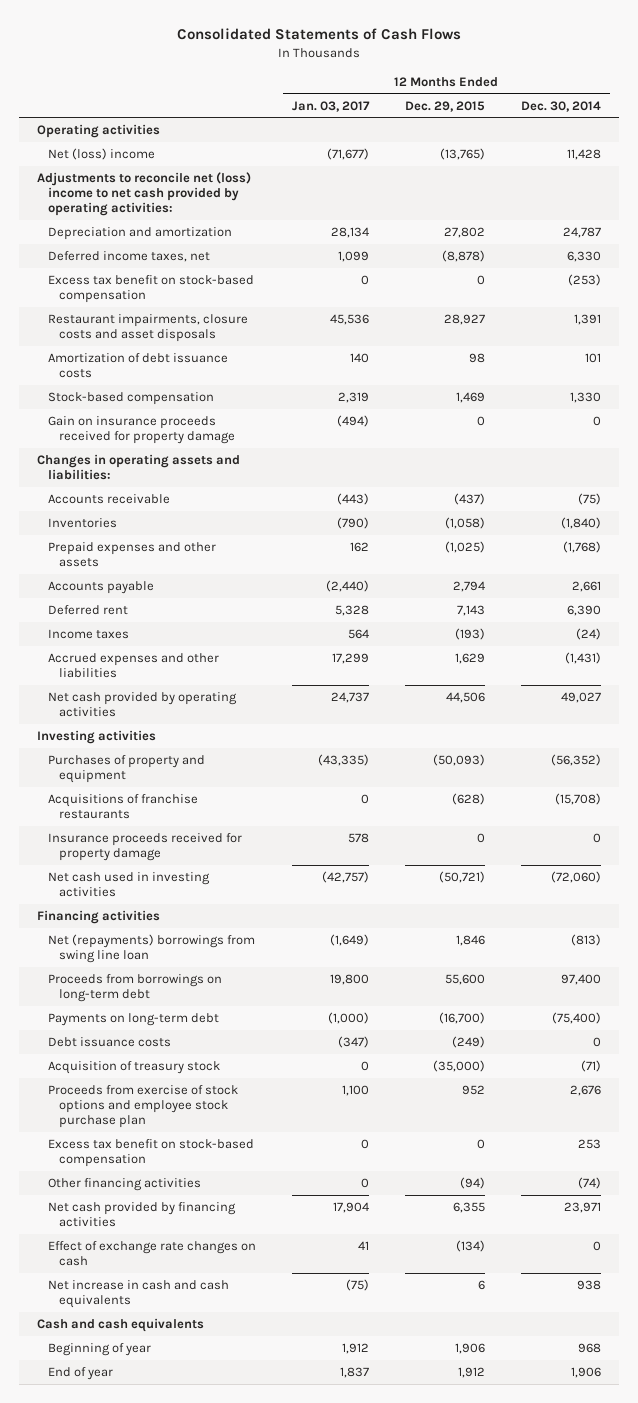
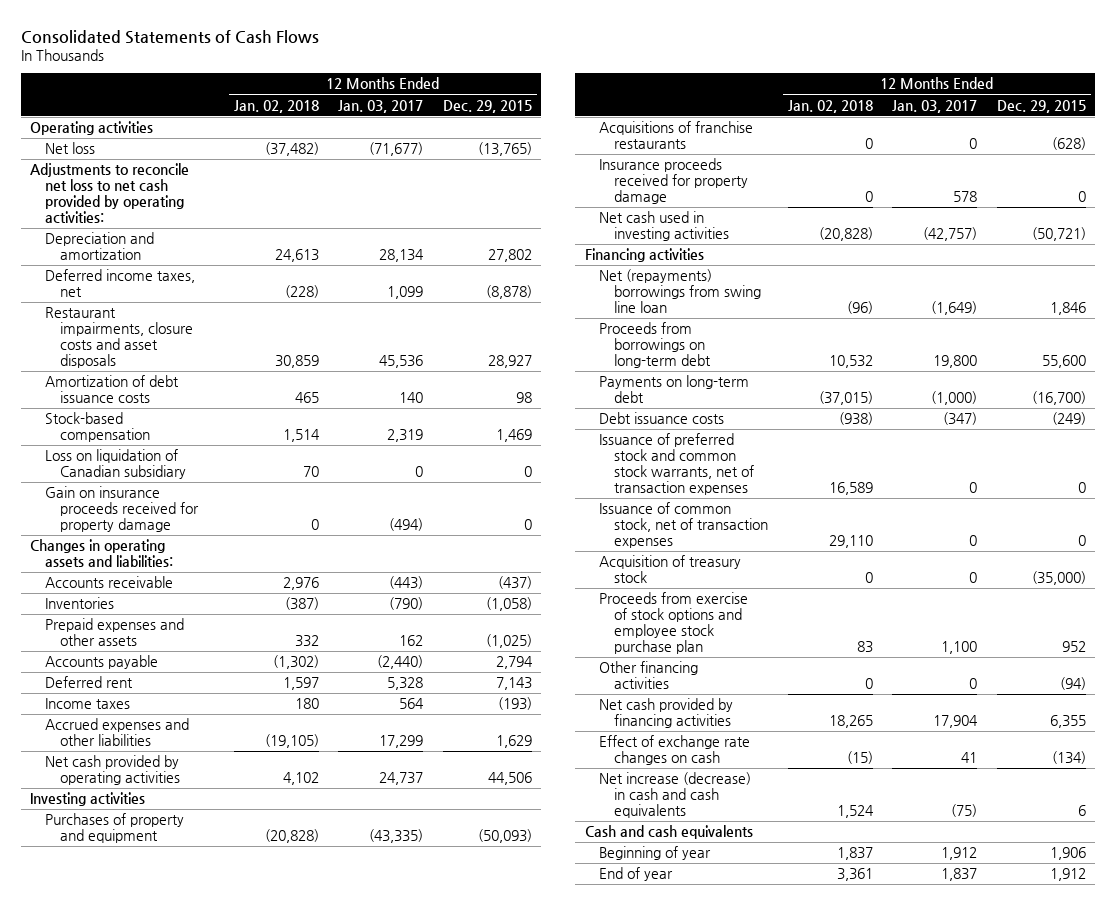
[520,100,601,112] Dec. 30, 2014 -> none
none -> [233,99,319,113] Jan. 02, 2018
[47,147,155,160] Net (loss) income -> [45,142,96,155] Net loss
[37,171,252,217] Adjustments to reconcile net (loss) income to net cash provided by operating activities: -> [30,163,190,224] Adjustments to reconcile net loss to net cash provided by operating activities:
[47,274,254,304] Excess tax benefit on stock-based compensation -> none
none -> [45,449,187,480] Loss on liquidation of Canadian subsidiary
none -> [599,433,755,496] Issuance of preferred stock and common stock warrants, net of transaction expenses
none -> [599,502,769,549] Issuance of common stock, net of transaction expenses
[47,1138,254,1168] Excess tax benefit on stock-based compensation -> none
[47,1279,229,1309] Net increase in cash and cash equivalents -> [599,772,752,819] Net increase (decrease) in cash and cash equivalents

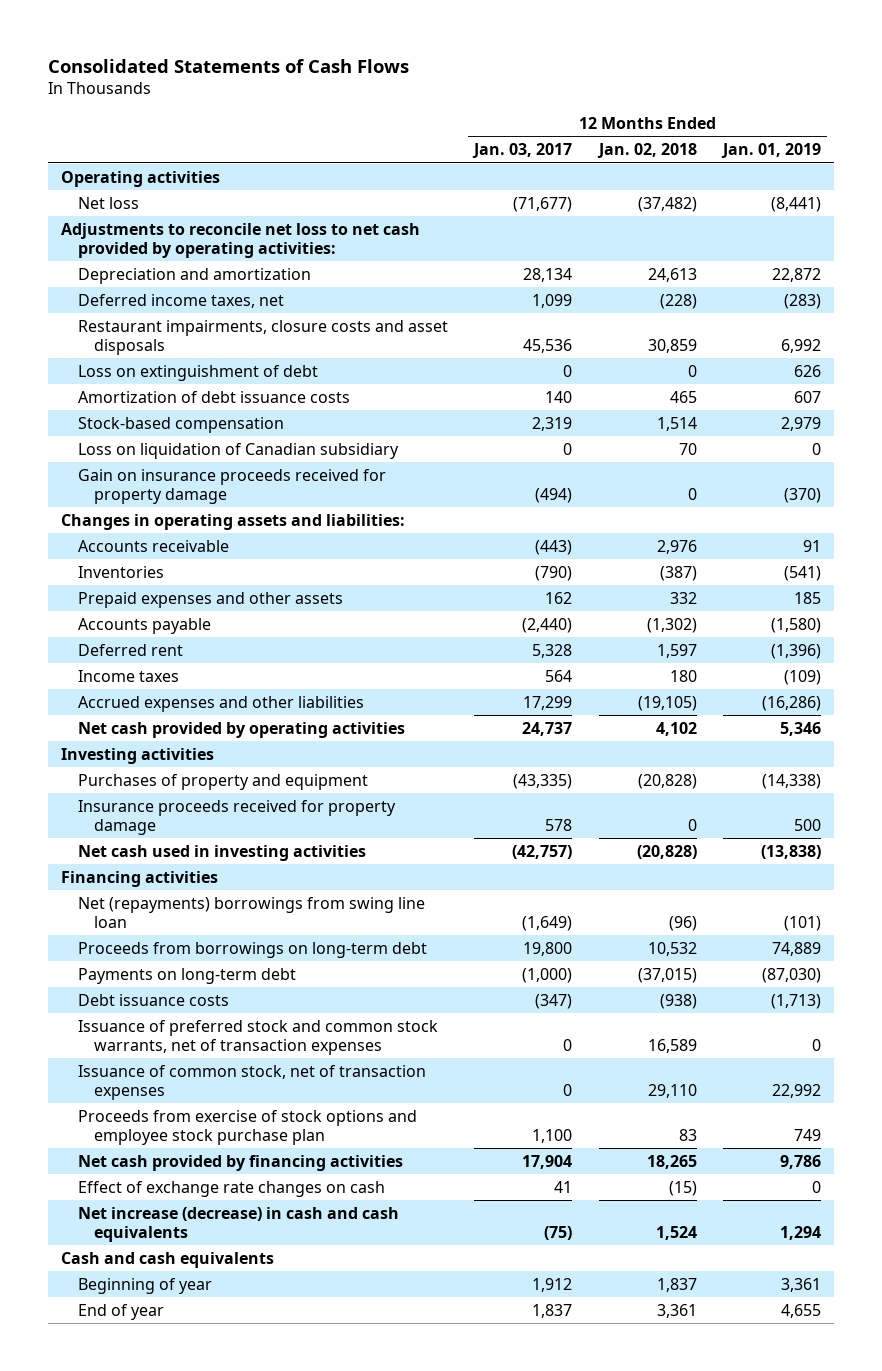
[442,99,532,113] Dec. 29, 2015 -> none
none -> [720,143,821,159] Jan. 01, 2019
none -> [77,364,318,381] Loss on extinguishment of debt
[599,121,754,150] Acquisitions of franchise restaurants -> none
[599,555,742,584] Acquisition of treasury stock -> none
[599,661,699,690] Other financing activities -> none

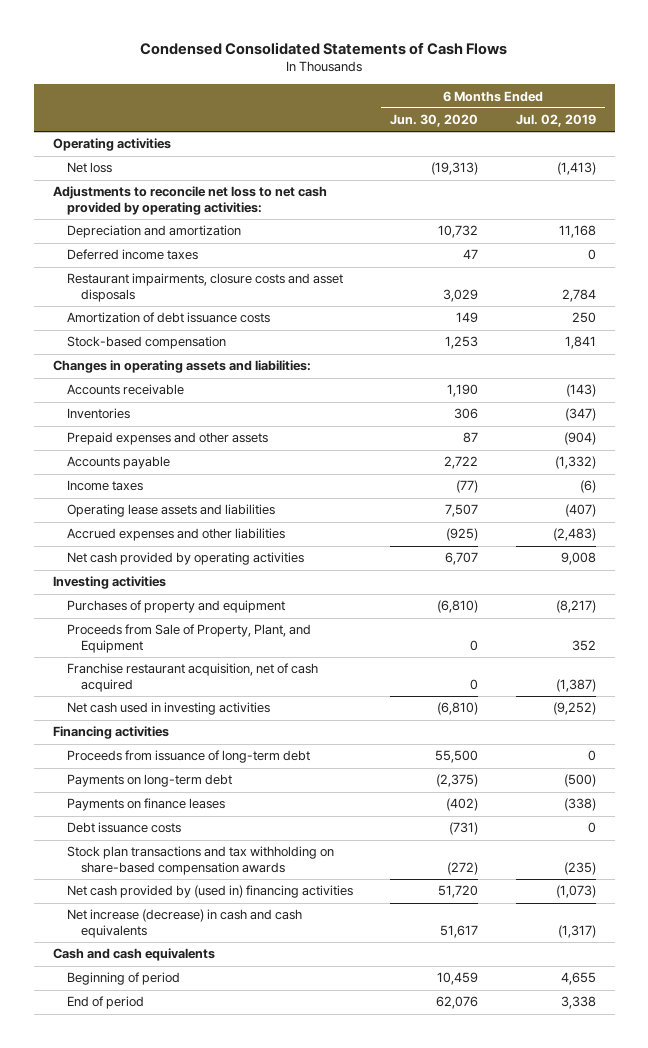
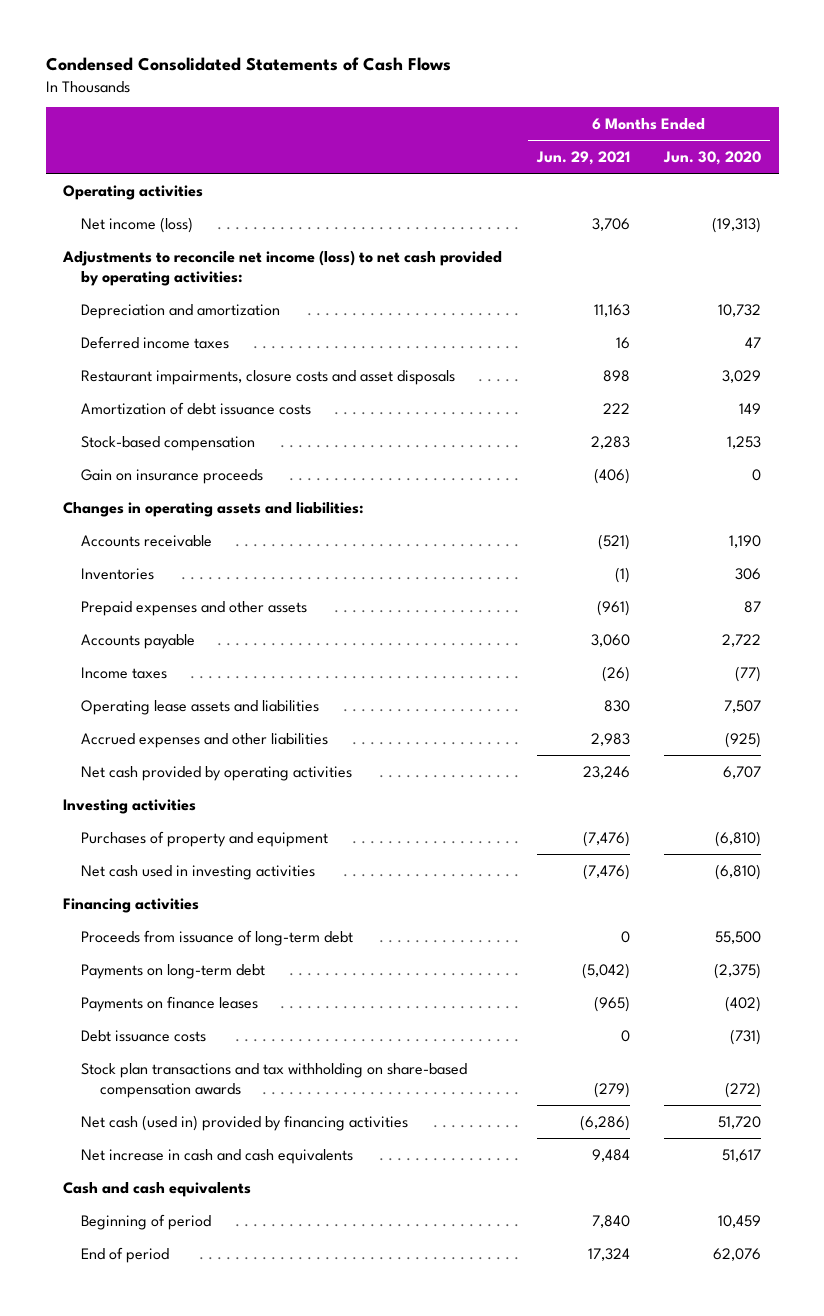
[515,114,596,128] Jul. 02, 2019 -> none
none -> [535,151,630,166] Jun. 29, 2021
[67,162,113,174] Net loss -> [81,216,194,233] Net income (loss)
[52,186,327,215] Adjustments to reconcile net loss to net cash provided by operating activities: -> [61,249,502,287] Adjustments to reconcile net income (loss) to net cash provided by operating activities:
none -> [81,468,264,484] Gain on insurance proceeds
[67,624,312,653] Proceeds from Sale of Property, Plant, and Equipment -> none
[67,663,319,692] Franchise restaurant acquisition, net of cash acquired -> none
[67,885,354,899] Net cash provided by (used in) financing activities -> [81,1114,409,1131] Net cash (used in) provided by financing activities
[67,909,303,938] Net increase (decrease) in cash and cash equivalents -> [81,1148,354,1164] Net increase in cash and cash equivalents

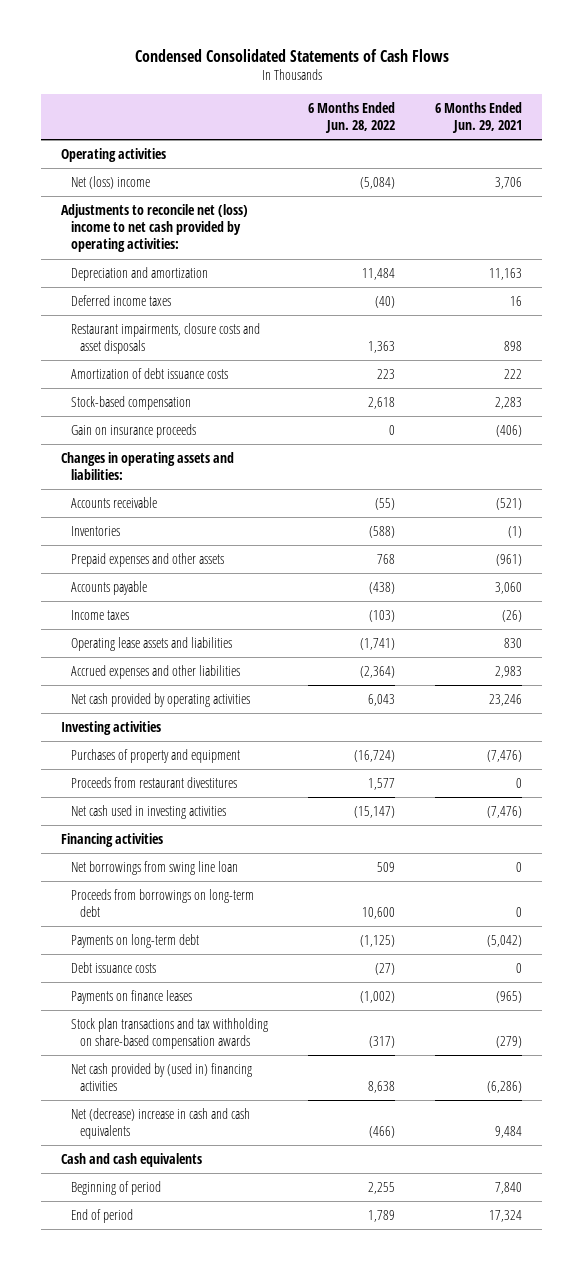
[663,151,762,166] Jun. 30, 2020 -> none
none -> [307,101,395,134] 6 Months Ended Jun. 28, 2022
[81,216,194,233] Net income (loss) -> [70,175,150,189] Net (loss) income
[61,249,502,287] Adjustments to reconcile net income (loss) to net cash provided by operating activities: -> [60,203,248,253] Adjustments to reconcile net (loss) income to net cash provided by operating activities:
none -> [70,776,237,788] Proceeds from restaurant divestitures
none -> [70,860,238,875] Net borrowings from swing line loan
[81,929,354,946] Proceeds from issuance of long-term debt -> [70,888,254,918] Proceeds from borrowings on long-term debt
[81,995,259,1012] Payments on finance leases -> [70,989,192,1004] Payments on finance leases
[81,1114,409,1131] Net cash (used in) provided by financing activities -> [70,1062,252,1092] Net cash provided by (used in) financing activities
[81,1148,354,1164] Net increase in cash and cash equivalents -> [70,1107,250,1140] Net (decrease) increase in cash and cash equivalents

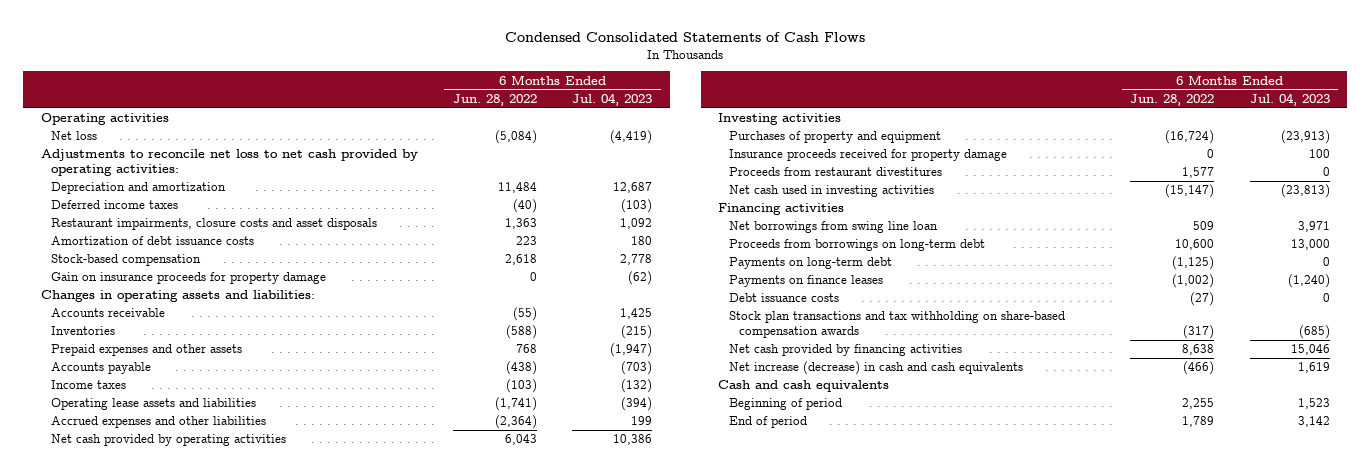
[435,101,523,134] 6 Months Ended Jun. 29, 2021 -> none
none -> [572,92,653,106] Jul. 04, 2023
[70,175,150,189] Net (loss) income -> [51,131,98,141] Net loss
[60,203,248,253] Adjustments to reconcile net (loss) income to net cash provided by operating activities: -> [40,149,418,177] Adjustments to reconcile net loss to net cash provided by operating activities:
[70,423,196,438] Gain on insurance proceeds -> [51,272,327,285] Gain on insurance proceeds for property damage
none -> [728,149,1007,162] Insurance proceeds received for property damage
[70,961,156,973] Debt issuance costs -> [728,293,839,303] Debt issuance costs
[70,1062,252,1092] Net cash provided by (used in) financing activities -> [728,344,962,357] Net cash provided by financing activities
[70,1107,250,1140] Net (decrease) increase in cash and cash equivalents -> [728,361,1023,376] Net increase (decrease) in cash and cash equivalents

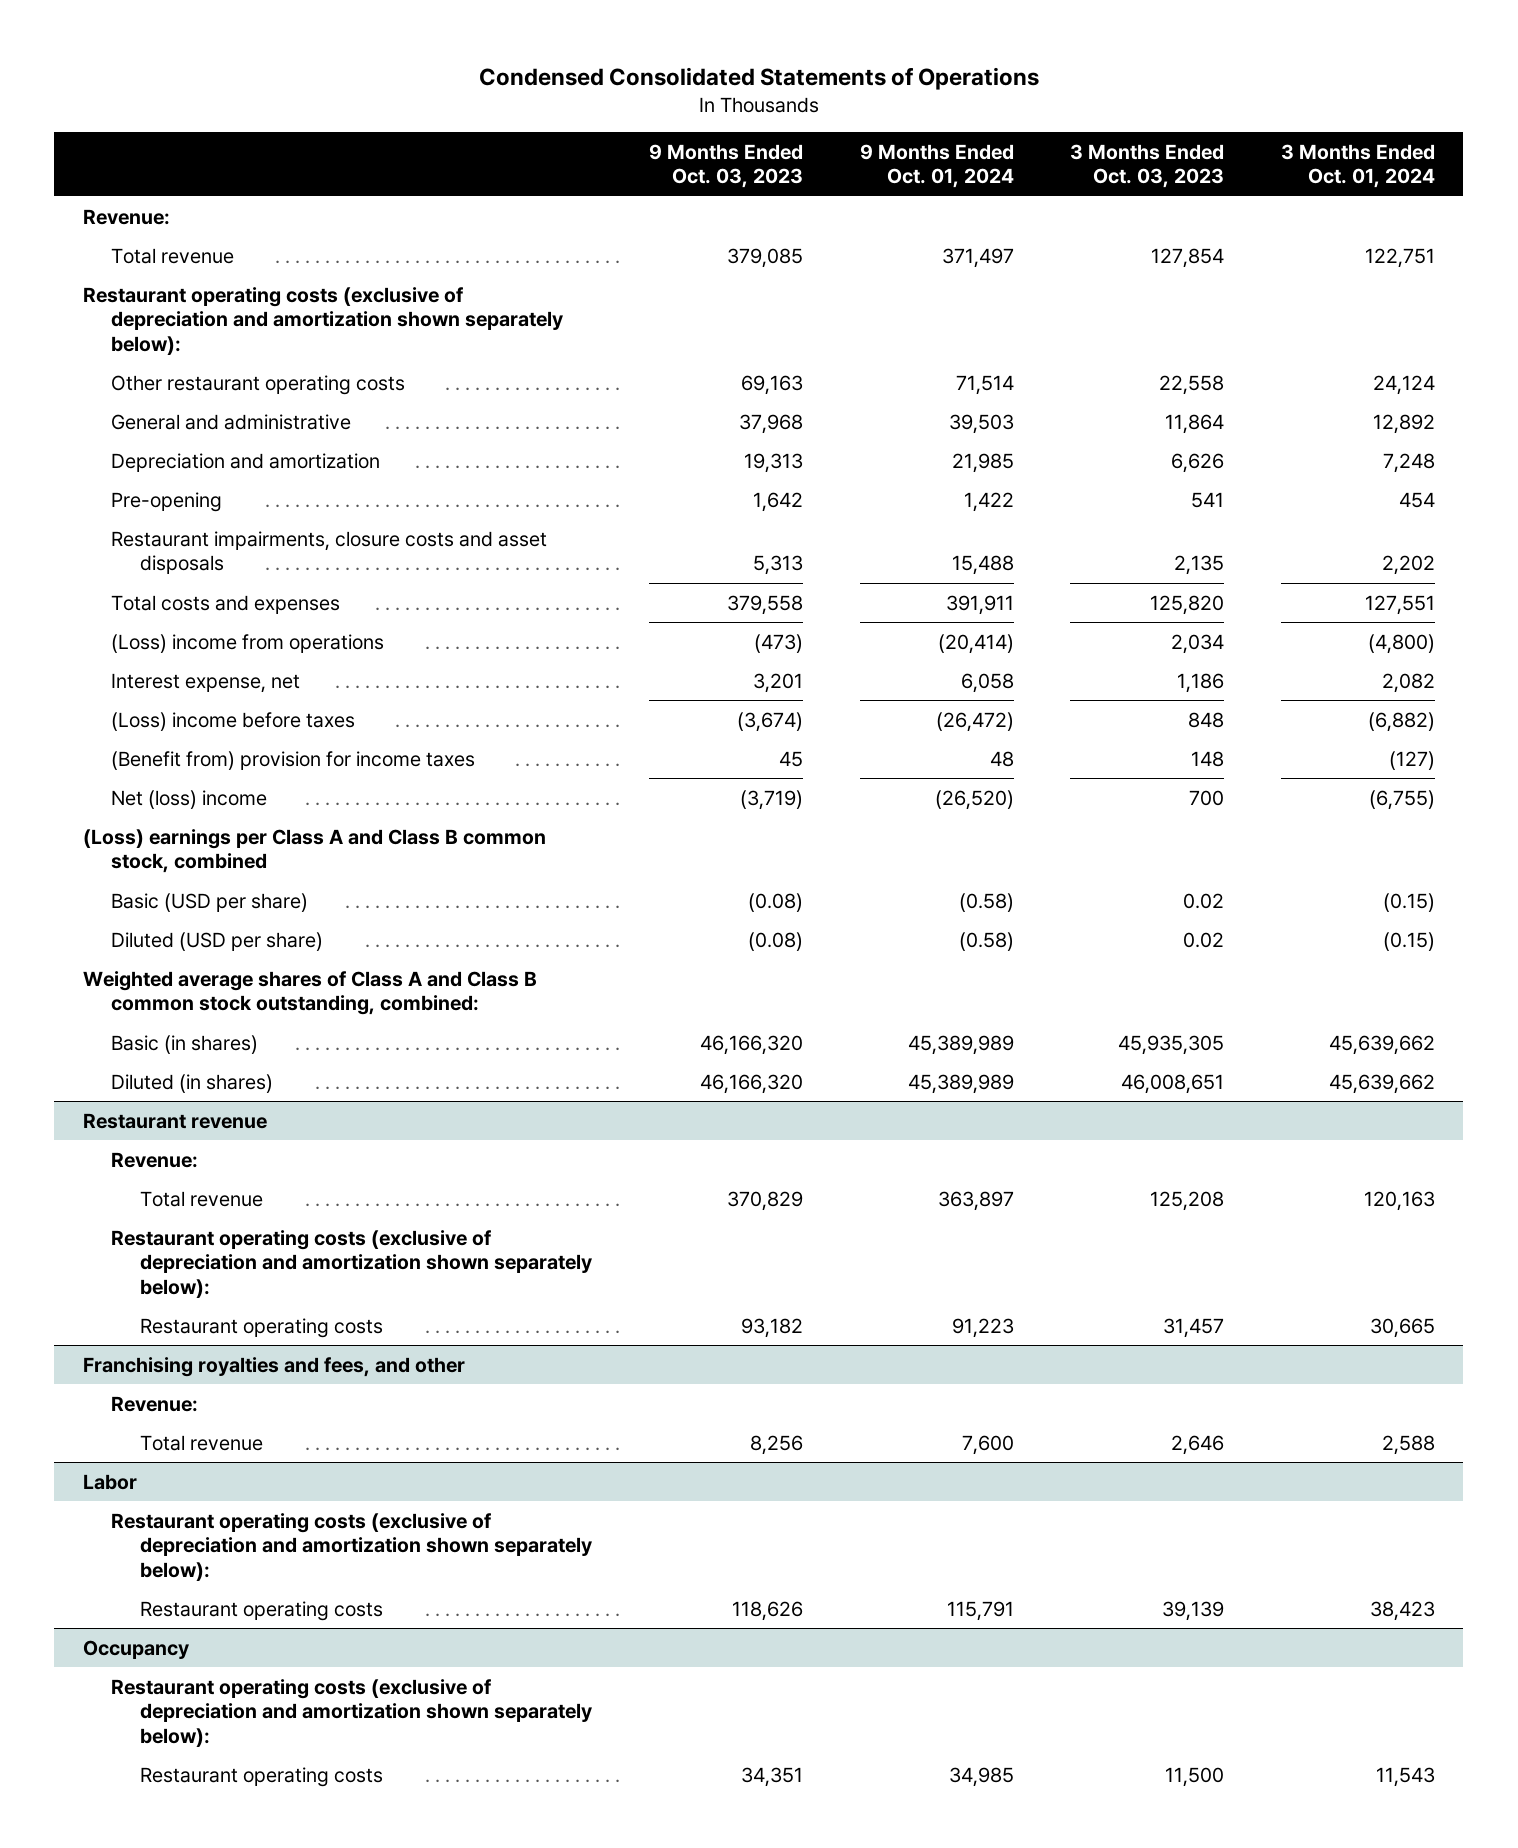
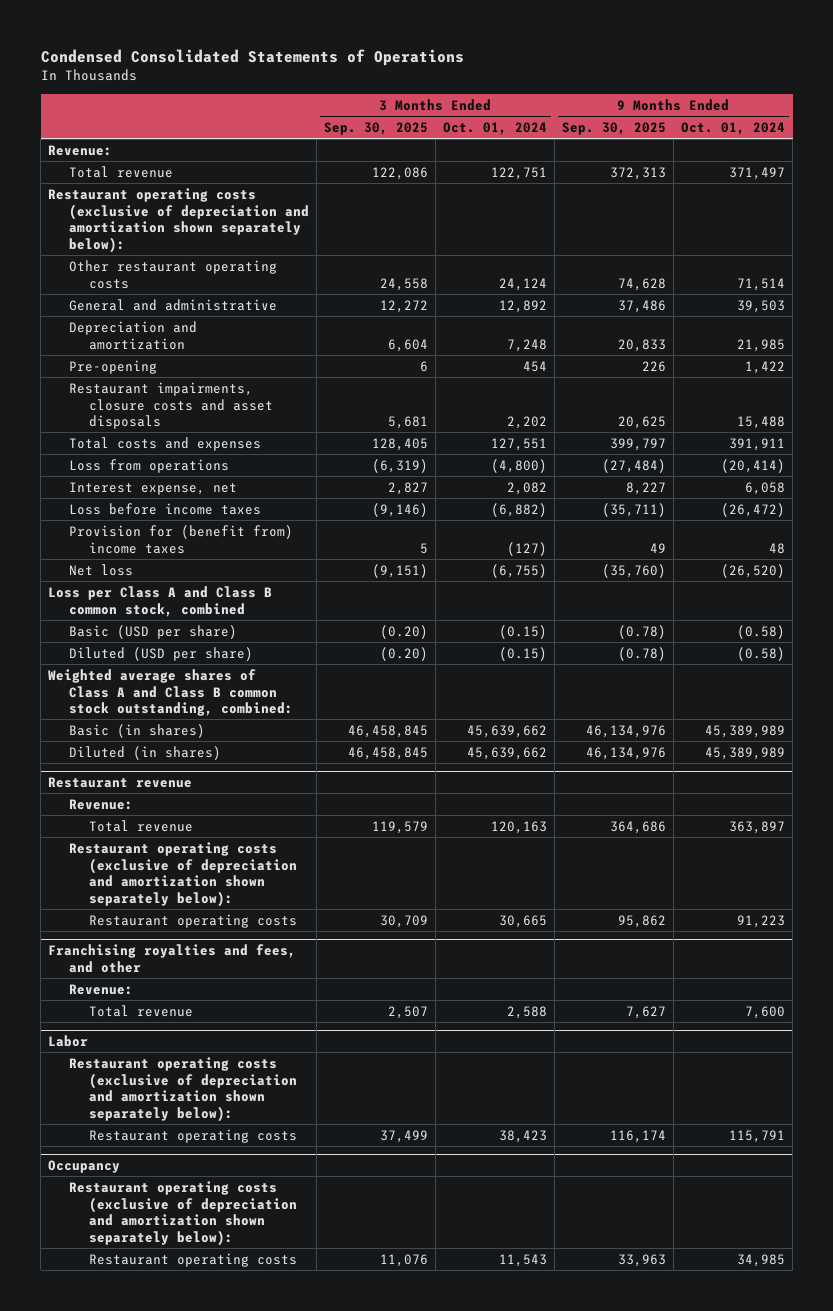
[648,143,803,189] 9 Months Ended Oct. 03, 2023 -> none
[1070,143,1225,189] 3 Months Ended Oct. 03, 2023 -> none
none -> [323,122,428,136] Sep. 30, 2025
none -> [561,122,666,136] Sep. 30, 2025
[111,633,385,653] (Loss) income from operations -> [68,458,229,473] Loss from operations
[111,711,356,731] (Loss) income before taxes -> [68,502,261,515] Loss before income taxes
[111,750,476,770] (Benefit from) provision for income taxes -> [68,524,293,554] Provision for (benefit from) income taxes
[111,789,268,809] Net (loss) income -> [68,563,133,576] Net loss
[82,828,546,874] (Loss) earnings per Class A and Class B common stock, combined -> [48,585,273,617] Loss per Class A and Class B common stock, combined

